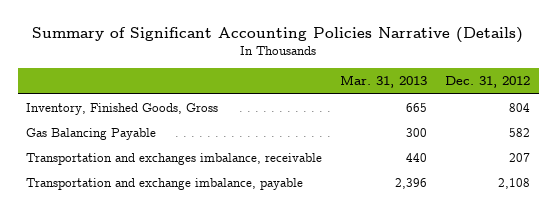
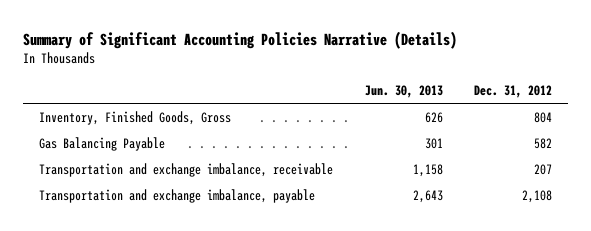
[340,75,428,89] Mar. 31, 2013 -> none
none -> [364,85,443,99] Jun. 30, 2013
[26,153,323,166] Transportation and exchanges imbalance, receivable -> [39,162,334,177] Transportation and exchange imbalance, receivable

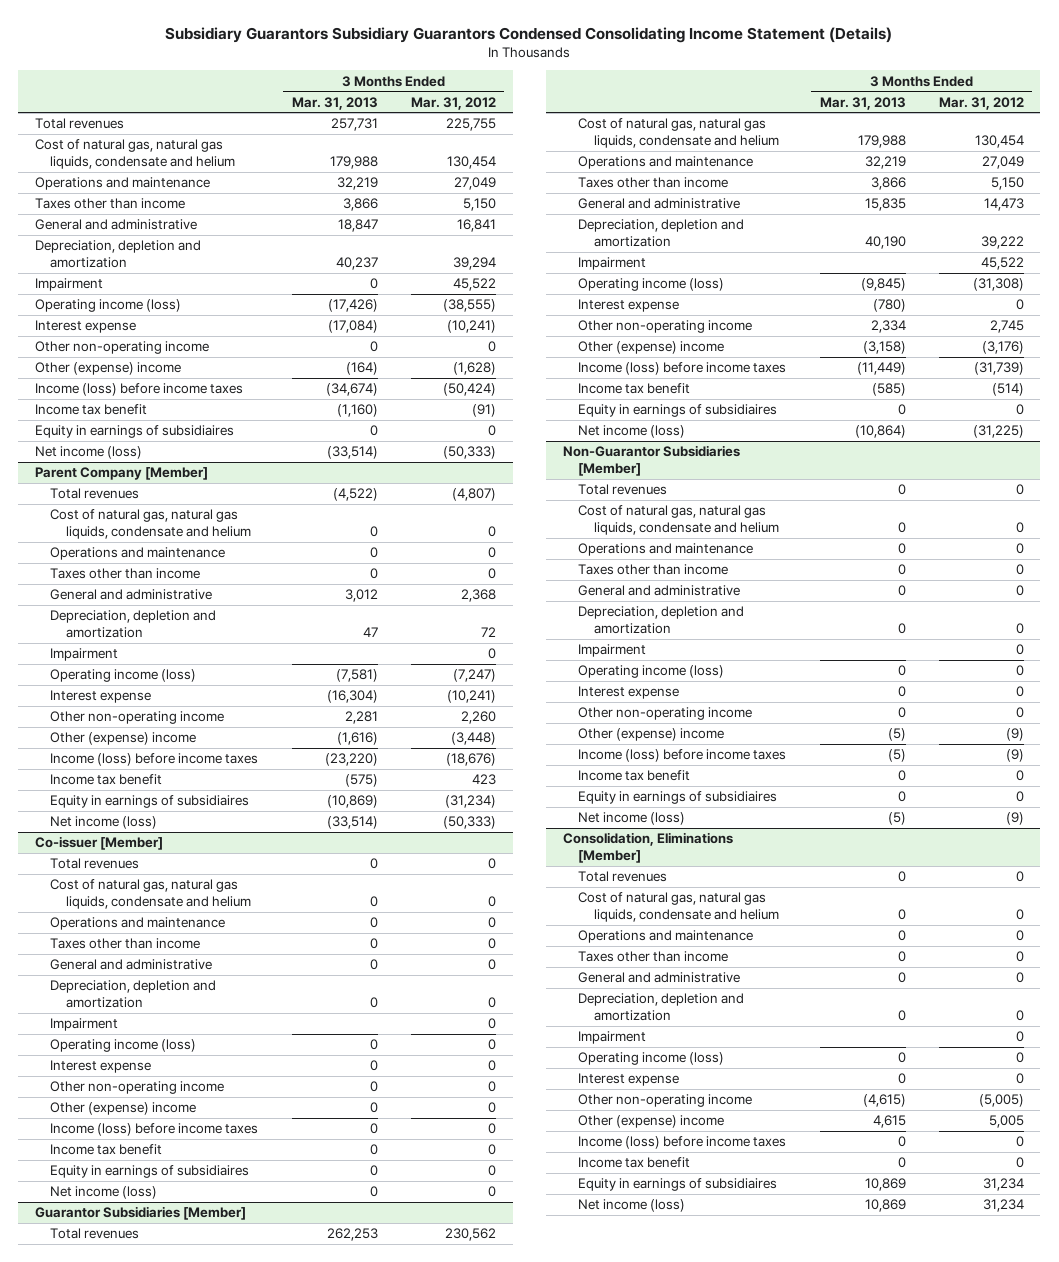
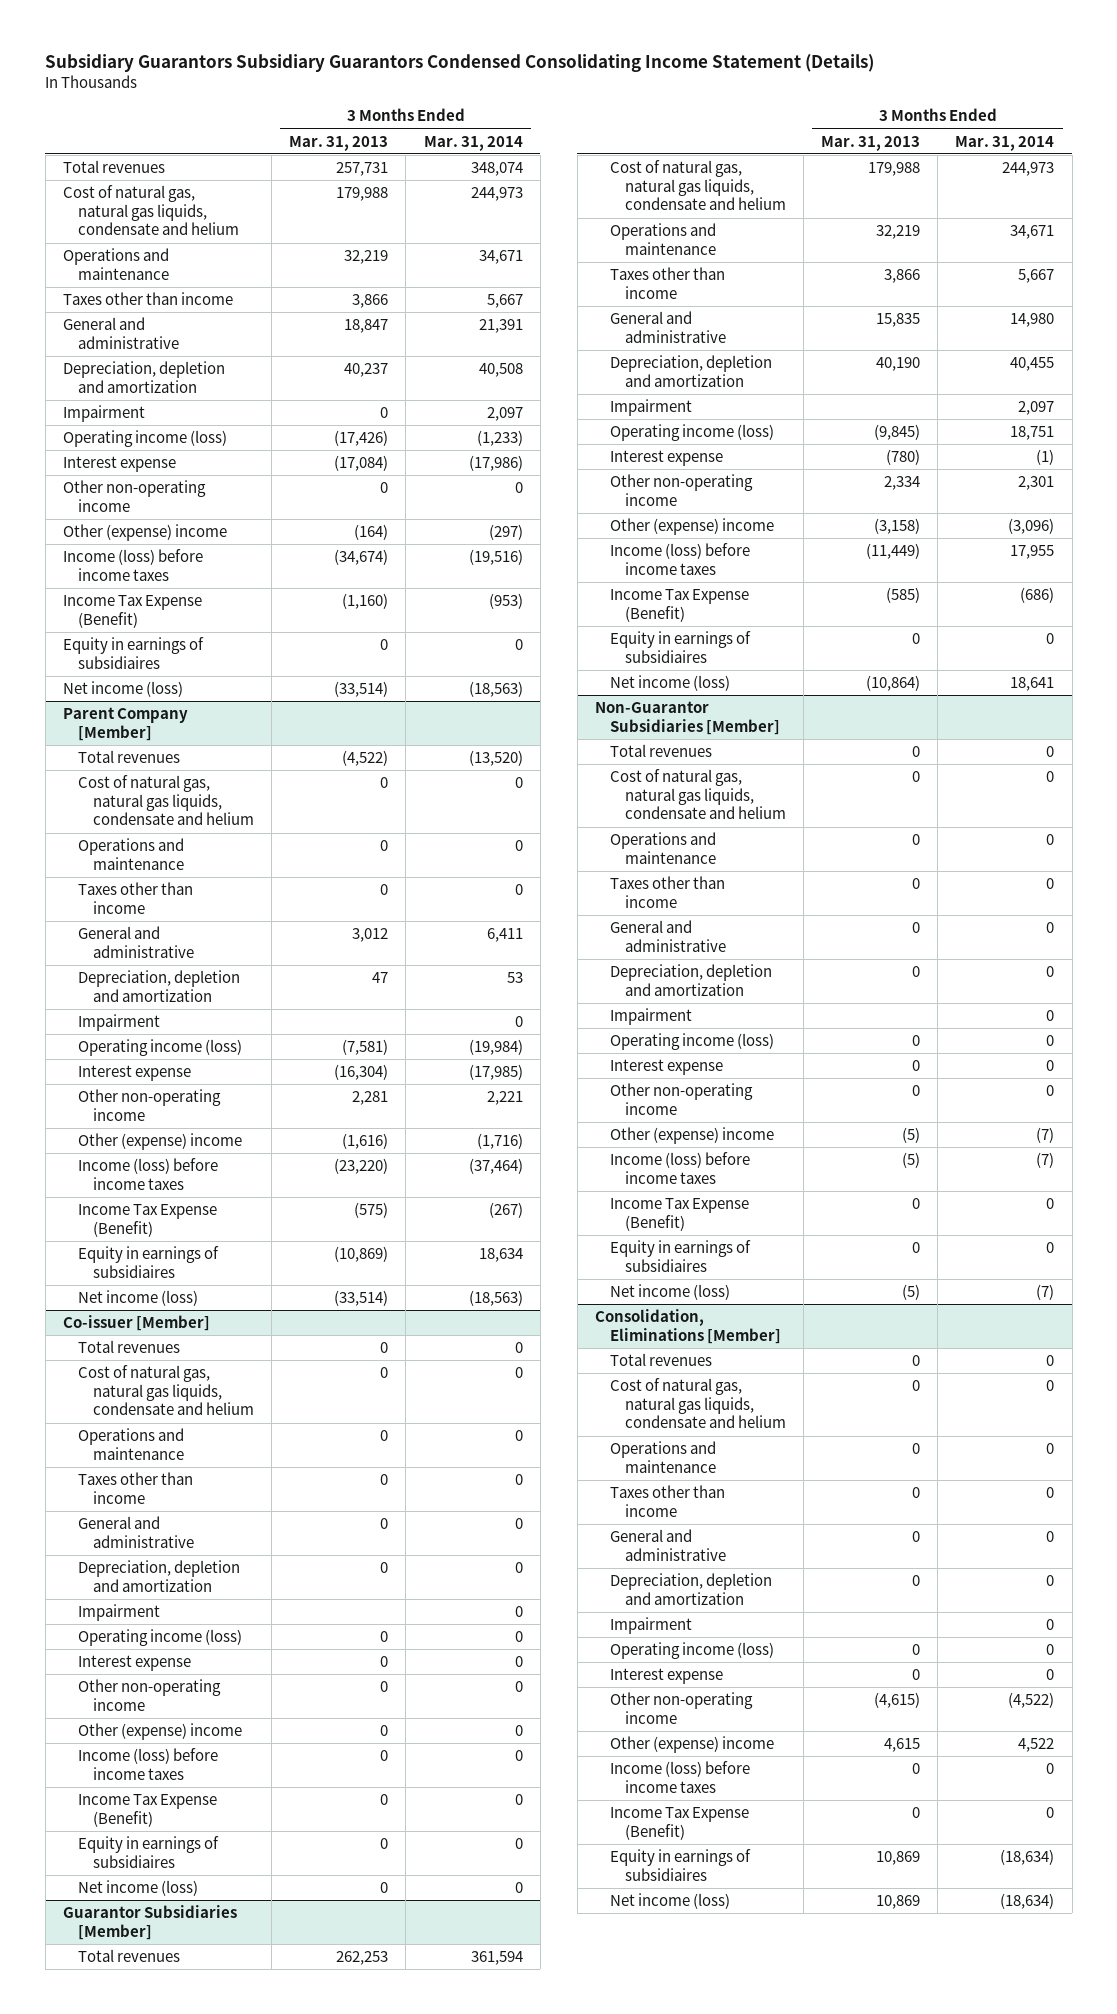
[410,96,496,110] Mar. 31, 2012 -> none
none -> [423,135,523,151] Mar. 31, 2014
[34,404,147,416] Income tax benefit -> [63,595,203,628] Income Tax Expense (Benefit)
[50,774,163,786] Income tax benefit -> [77,1204,217,1237] Income Tax Expense (Benefit)
[50,1144,163,1156] Income tax benefit -> [77,1794,217,1827] Income Tax Expense (Benefit)
[578,383,691,395] Income tax benefit -> [609,589,749,622] Income Tax Expense (Benefit)
[578,770,691,782] Income tax benefit -> [609,1198,749,1231] Income Tax Expense (Benefit)
[578,1157,691,1169] Income tax benefit -> [609,1807,749,1840] Income Tax Expense (Benefit)

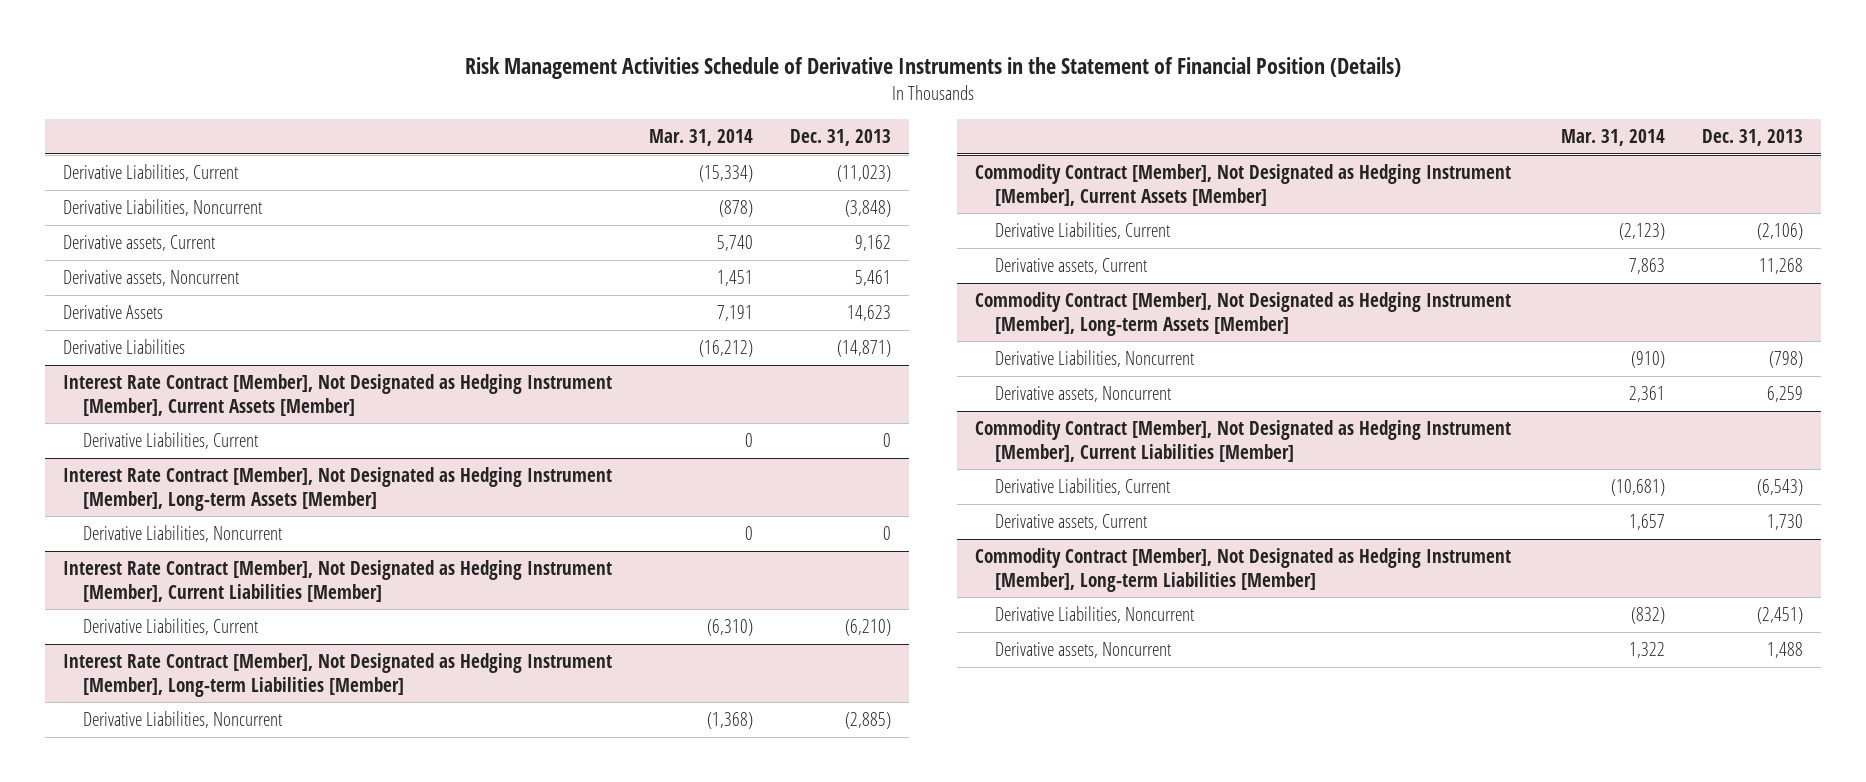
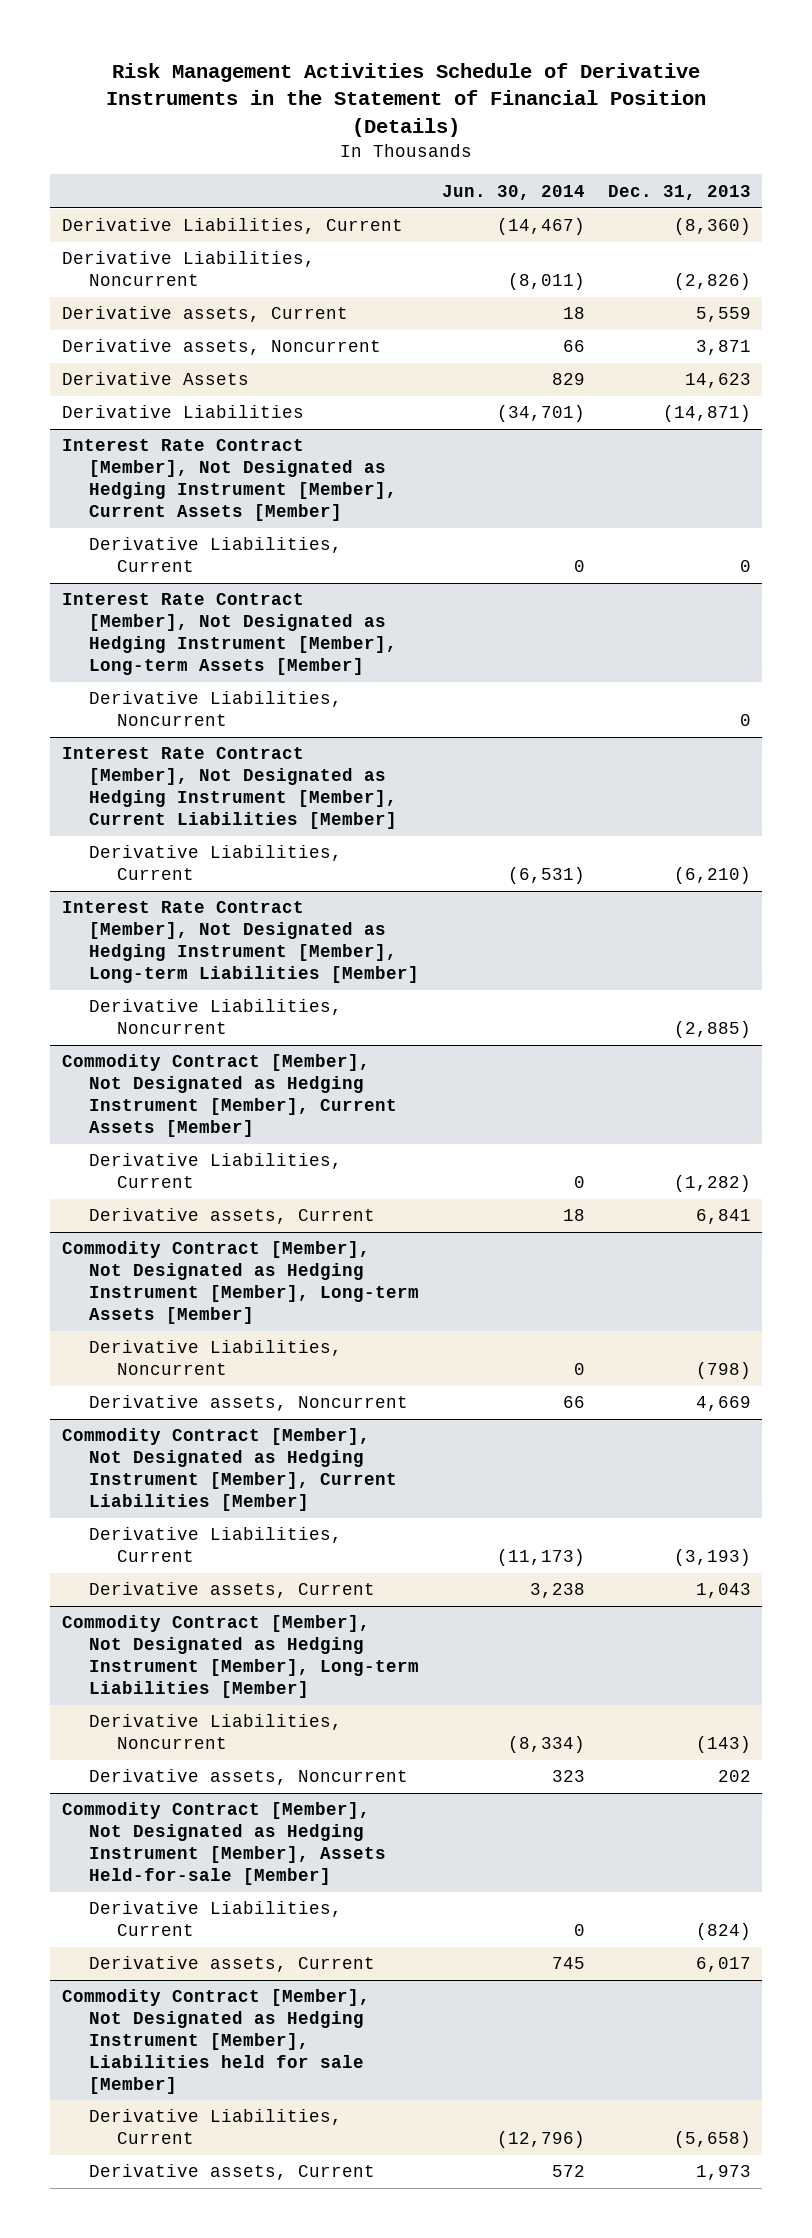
[648,129,753,147] Mar. 31, 2014 -> none
none -> [441,184,585,200] Jun. 30, 2014
[836,165,891,183] (11,023) -> [673,218,751,236] (8,360)
[844,200,891,218] (3,848) -> [673,273,751,291] (2,826)
[854,235,891,252] 9,162 -> [695,307,751,323] 5,559
[854,270,891,287] 5,461 -> [695,340,751,356] 3,871
[1756,223,1803,241] (2,106) -> [673,1175,751,1193] (1,282)
[1758,258,1803,275] 11,268 -> [695,1209,751,1225] 6,841
[1766,386,1803,403] 6,259 -> [695,1396,751,1412] 4,669
[1756,479,1803,497] (6,543) -> [673,1549,751,1567] (3,193)
[1766,514,1803,531] 1,730 -> [695,1583,751,1599] 1,043
[1756,607,1803,625] (2,451) -> [695,1736,751,1754] (143)
[1766,642,1803,659] 1,488 -> [717,1770,751,1783] 202
none -> [61,1802,387,1885] Commodity Contract [Member], Not Designated as Hedging Instrument [Member], Assets Held-for-sale [Member]
none -> [89,1901,343,1937] Derivative Liabilities, Current
none -> [89,1956,376,1973] Derivative assets, Current
none -> [61,1989,370,2094] Commodity Contract [Member], Not Designated as Hedging Instrument [Member], Liabilities held for sale [Member]
none -> [89,2109,343,2145] Derivative Liabilities, Current
none -> [89,2164,376,2181] Derivative assets, Current

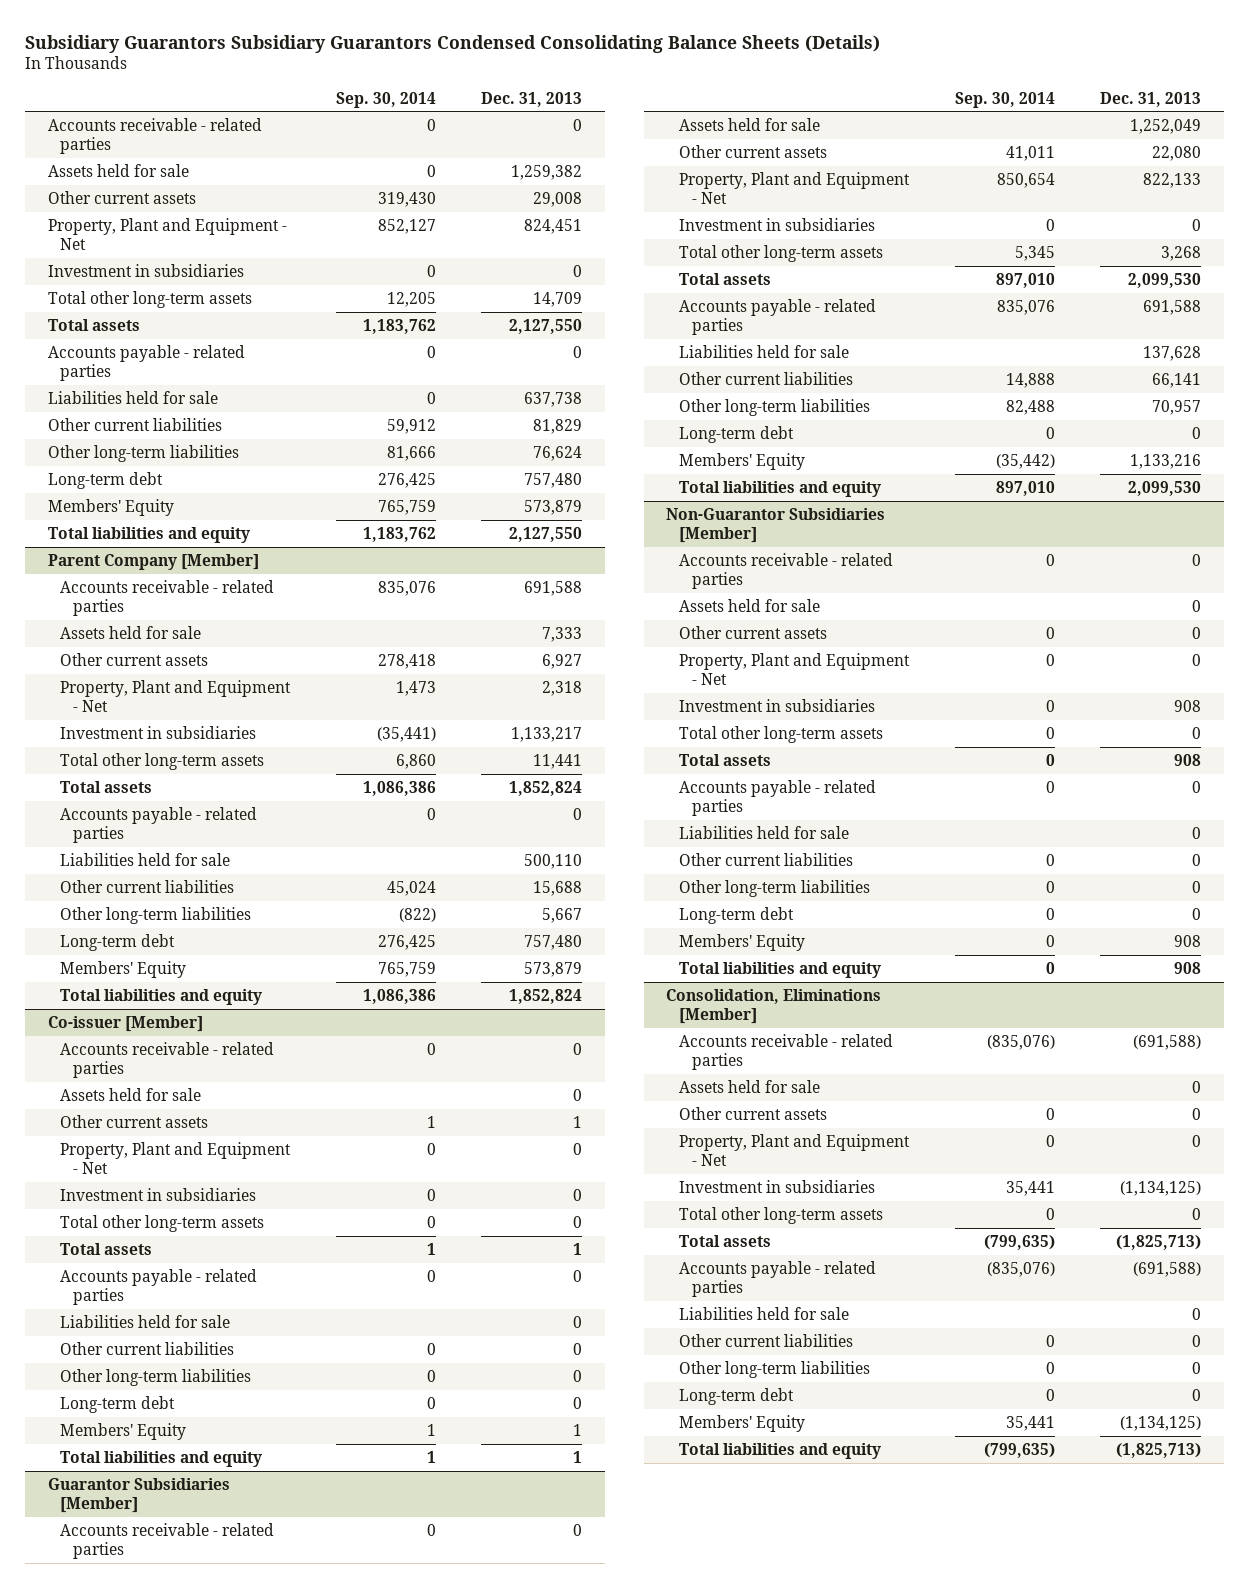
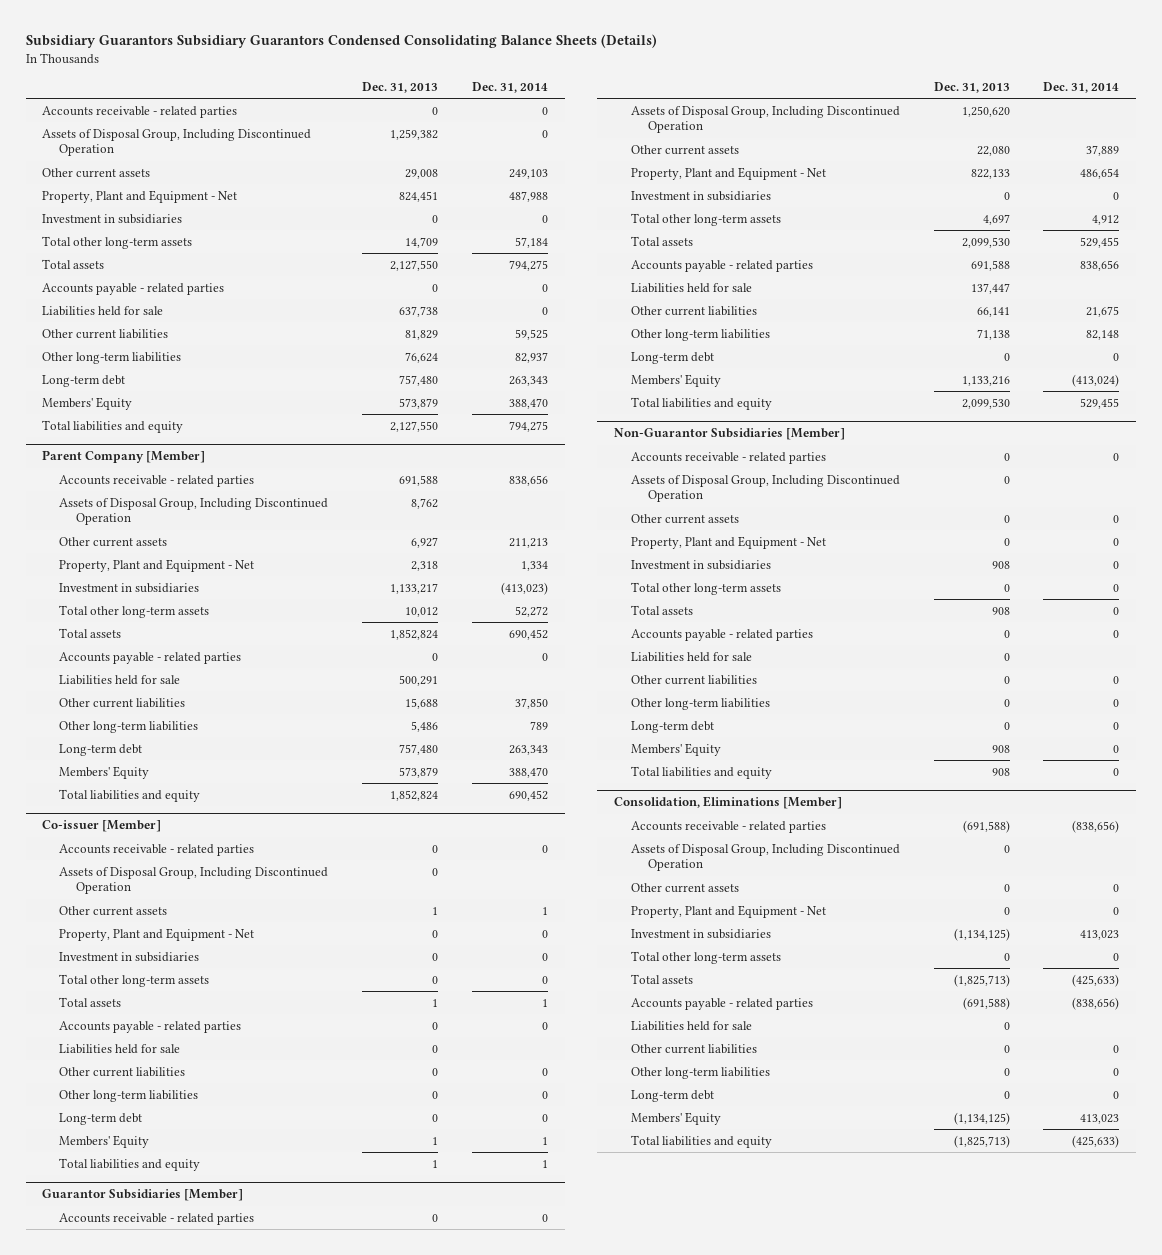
[335,91,436,108] Sep. 30, 2014 -> none
none -> [471,82,548,94] Dec. 31, 2014
[47,163,189,177] Assets held for sale -> [42,128,312,157] Assets of Disposal Group, Including Discontinued Operation
[60,625,202,639] Assets held for sale -> none
none -> [59,497,329,526] Assets of Disposal Group, Including Discontinued Operation
[533,753,583,769] 11,441 -> [405,606,439,617] 10,012
[524,853,583,869] 500,110 -> [399,674,439,686] 500,291
[542,907,583,923] 5,667 -> [411,720,439,732] 5,486
[60,1087,202,1101] Assets held for sale -> [59,866,329,895] Assets of Disposal Group, Including Discontinued Operation
[678,117,820,131] Assets held for sale -> none
none -> [630,105,900,134] Assets of Disposal Group, Including Discontinued Operation
[1161,245,1202,261] 3,268 -> [982,213,1010,225] 4,697
[1143,345,1202,361] 137,628 -> [970,282,1010,294] 137,447
[1152,399,1202,415] 70,957 -> [976,328,1010,340] 71,138
[678,598,820,612] Assets held for sale -> [630,474,900,503] Assets of Disposal Group, Including Discontinued Operation
[678,1079,820,1093] Assets held for sale -> [630,843,900,872] Assets of Disposal Group, Including Discontinued Operation

